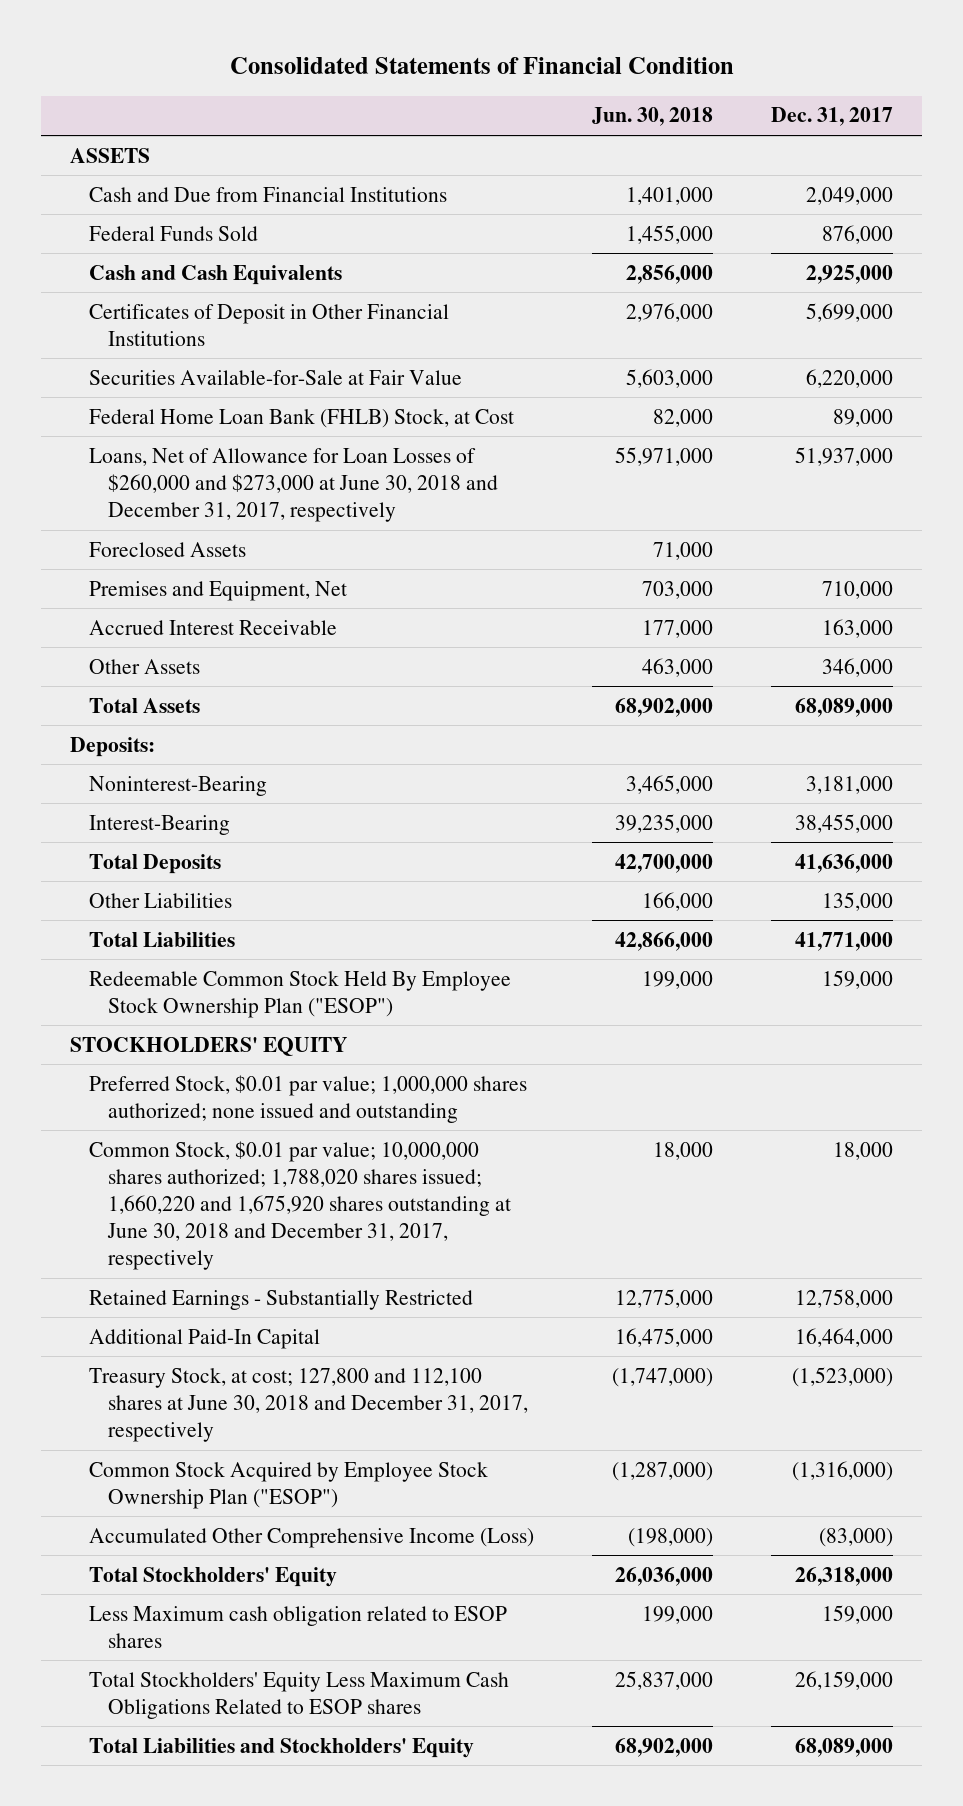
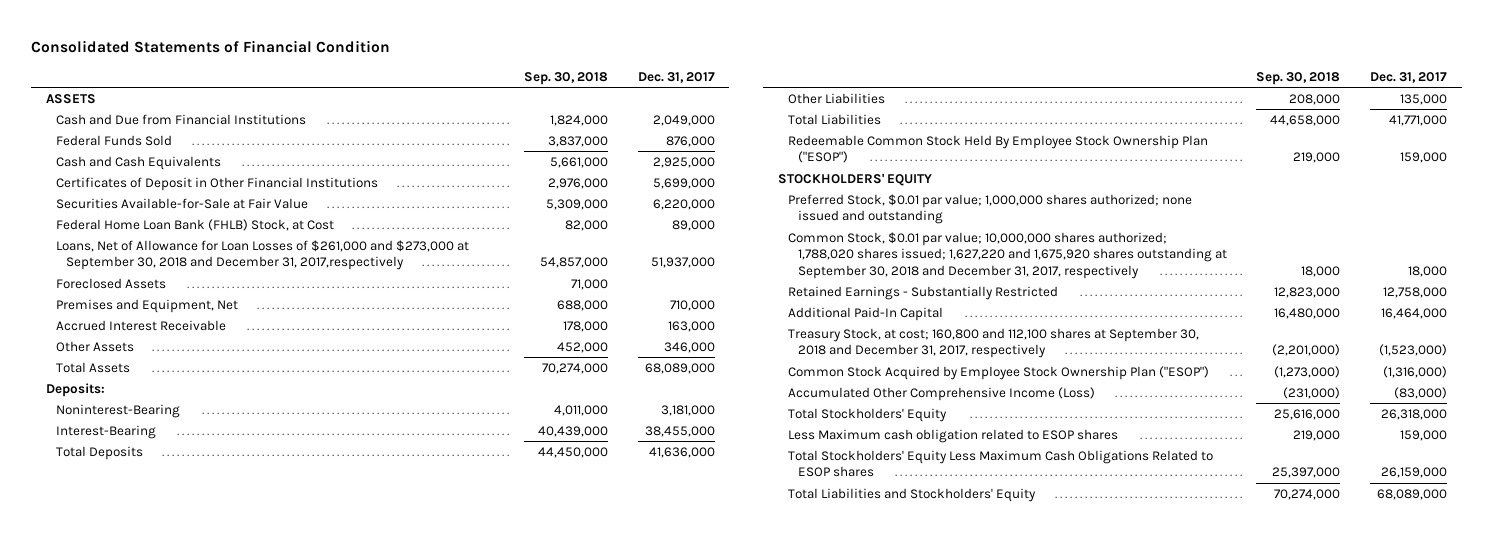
[591,107,713,127] Jun. 30, 2018 -> none
none -> [524,71,609,85] Sep. 30, 2018
[89,447,498,522] Loans, Net of Allowance for Loan Losses of $260,000 and $273,000 at June 30, 2018 and December 31, 2017, respectively -> [55,239,469,271] Loans, Net of Allowance for Loan Losses of $261,000 and $273,000 at September 30, 2018 and December 31, 2017,respectively
[89,1140,511,1270] Common Stock, $0.01 par value; 10,000,000 shares authorized; 1,788,020 shares issued; 1,660,220 and 1,675,920 shares outstanding at June 30, 2018 and December 31, 2017, respectively -> [788,231,1227,279] Common Stock, $0.01 par value; 10,000,000 shares authorized; 1,788,020 shares issued; 1,627,220 and 1,675,920 shares outstanding at September 30, 2018 and December 31, 2017, respectively
[89,1367,528,1442] Treasury Stock, at cost; 127,800 and 112,100 shares at June 30, 2018 and December 31, 2017, respectively -> [788,327,1200,359] Treasury Stock, at cost; 160,800 and 112,100 shares at September 30, 2018 and December 31, 2017, respectively

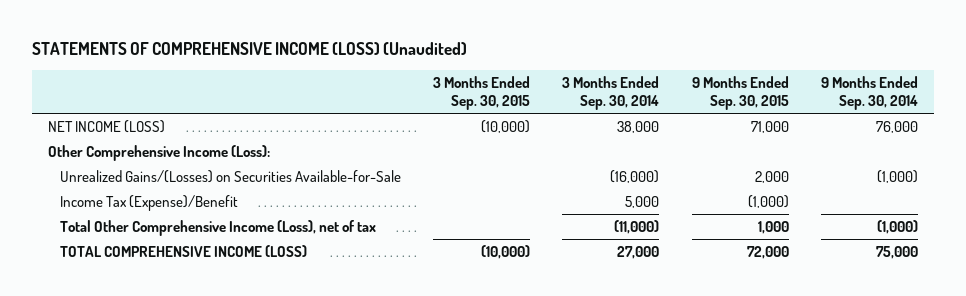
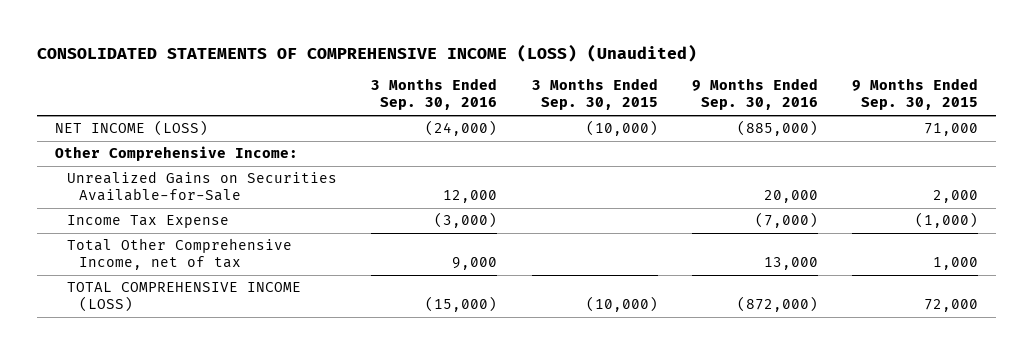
[31,41,467,55] STATEMENTS OF COMPREHENSIVE INCOME (LOSS) (Unaudited) -> [37,44,698,63] CONSOLIDATED STATEMENTS OF COMPREHENSIVE INCOME (LOSS) (Unaudited)
[562,75,660,110] 3 Months Ended Sep. 30, 2014 -> none
[820,75,918,110] 9 Months Ended Sep. 30, 2014 -> none
none -> [371,78,498,111] 3 Months Ended Sep. 30, 2016
none -> [691,78,818,111] 9 Months Ended Sep. 30, 2016
[47,144,270,161] Other Comprehensive Income (Loss): -> [54,146,298,162] Other Comprehensive Income:
[59,169,401,183] Unrealized Gains/(Losses) on Securities Available-for-Sale -> [66,171,337,202] Unrealized Gains on Securities Available-for-Sale
[59,194,238,211] Income Tax (Expense)/Benefit -> [66,215,229,229] Income Tax Expense
[59,219,376,236] Total Other Comprehensive Income (Loss), net of tax -> [66,238,292,271] Total Other Comprehensive Income, net of tax

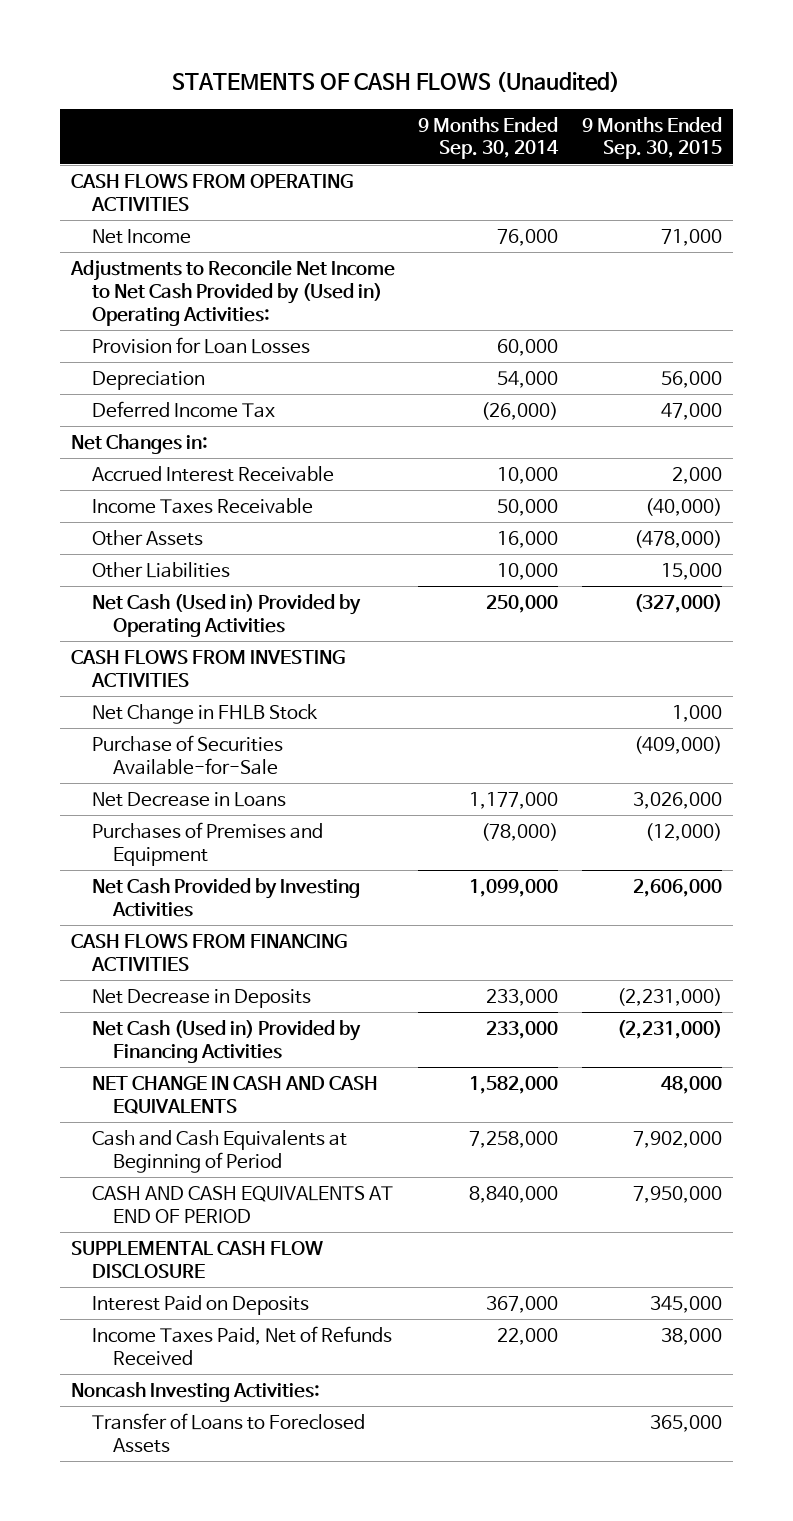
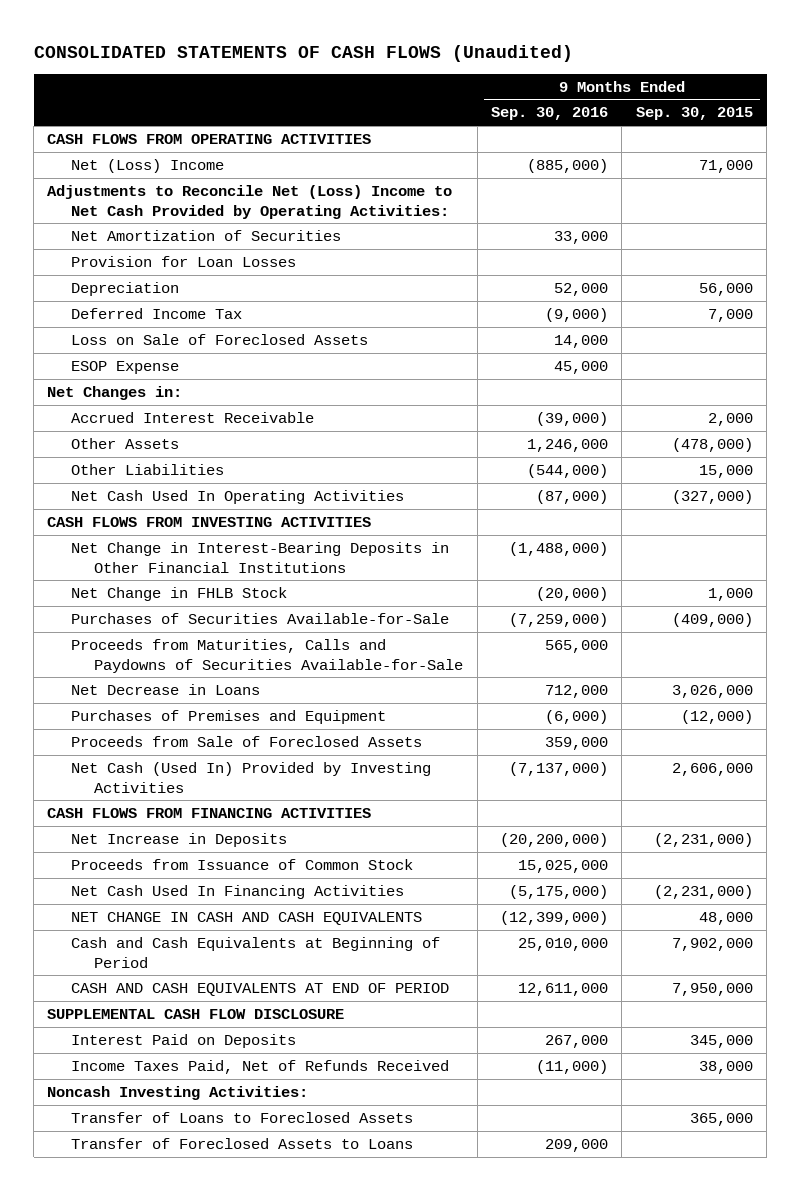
[172,71,621,93] STATEMENTS OF CASH FLOWS (Unaudited) -> [33,45,573,63] CONSOLIDATED STATEMENTS OF CASH FLOWS (Unaudited)
[418,116,560,160] 9 Months Ended Sep. 30, 2014 -> none
none -> [491,107,609,121] Sep. 30, 2016
[91,228,191,244] Net Income -> [70,159,224,174] Net (Loss) Income
[70,259,396,326] Adjustments to Reconcile Net Income to Net Cash Provided by (Used in) Operating Activities: -> [47,185,453,219] Adjustments to Reconcile Net (Loss) Income to Net Cash Provided by Operating Activities:
none -> [70,230,341,242] Net Amortization of Securities
[660,402,722,420] 47,000 -> [707,309,753,323] 7,000
none -> [70,334,368,346] Loss on Sale of Foreclosed Assets
none -> [70,361,179,375] ESOP Expense
[91,497,313,514] Income Taxes Receivable -> none
[91,593,361,637] Net Cash (Used in) Provided by Operating Activities -> [70,490,404,505] Net Cash Used In Operating Activities
none -> [70,542,449,573] Net Change in Interest-Bearing Deposits in Other Financial Institutions
[91,734,283,775] Purchase of Securities Available-for-Sale -> [70,613,449,625] Purchases of Securities Available-for-Sale
none -> [70,639,464,673] Proceeds from Maturities, Calls and Paydowns of Securities Available-for-Sale
none -> [70,736,422,748] Proceeds from Sale of Foreclosed Assets
[91,877,360,917] Net Cash Provided by Investing Activities -> [70,762,431,793] Net Cash (Used In) Provided by Investing Activities
[91,988,311,1008] Net Decrease in Deposits -> [70,833,287,848] Net Increase in Deposits
none -> [70,859,413,871] Proceeds from Issuance of Common Stock
[91,1019,361,1063] Net Cash (Used in) Provided by Financing Activities -> [70,885,404,900] Net Cash Used In Financing Activities
none -> [70,1138,413,1150] Transfer of Foreclosed Assets to Loans

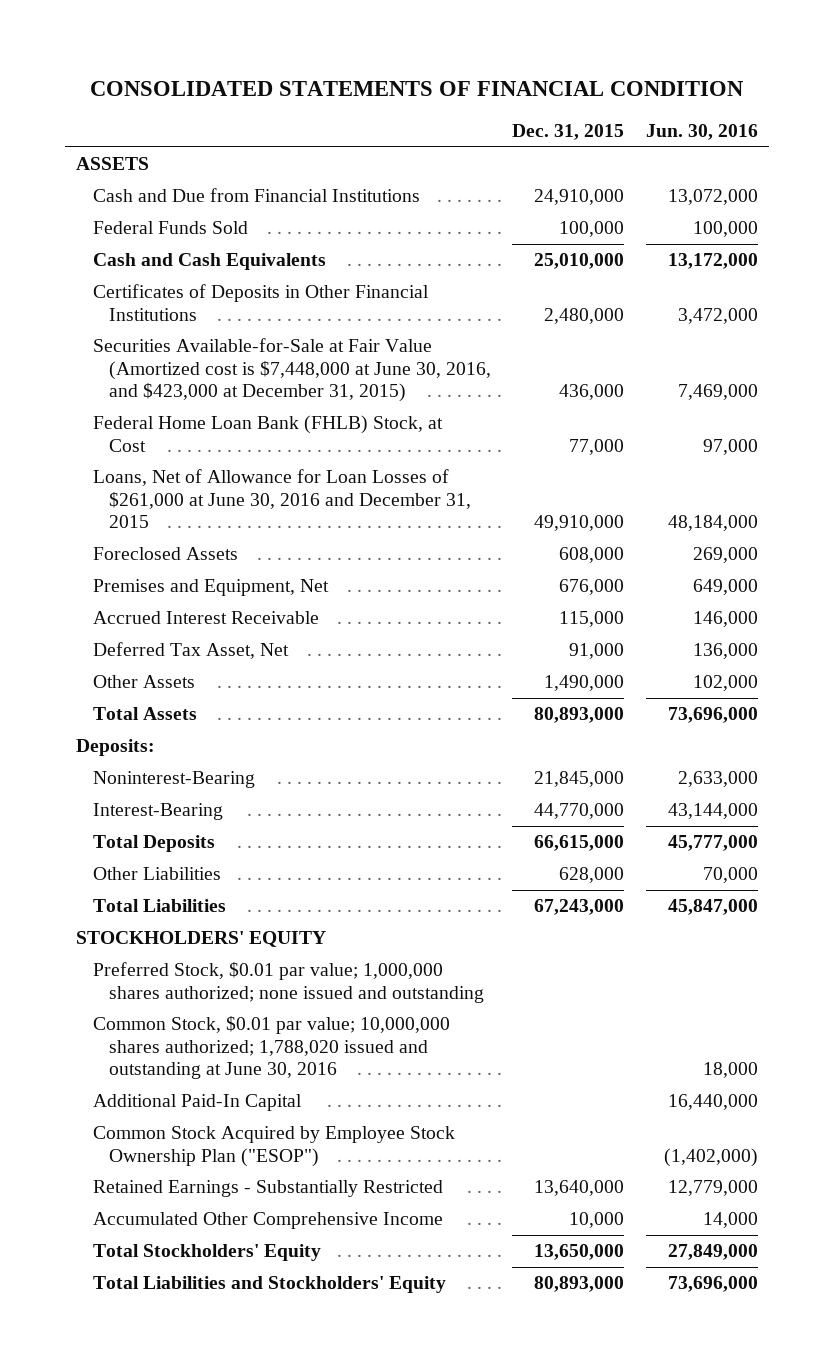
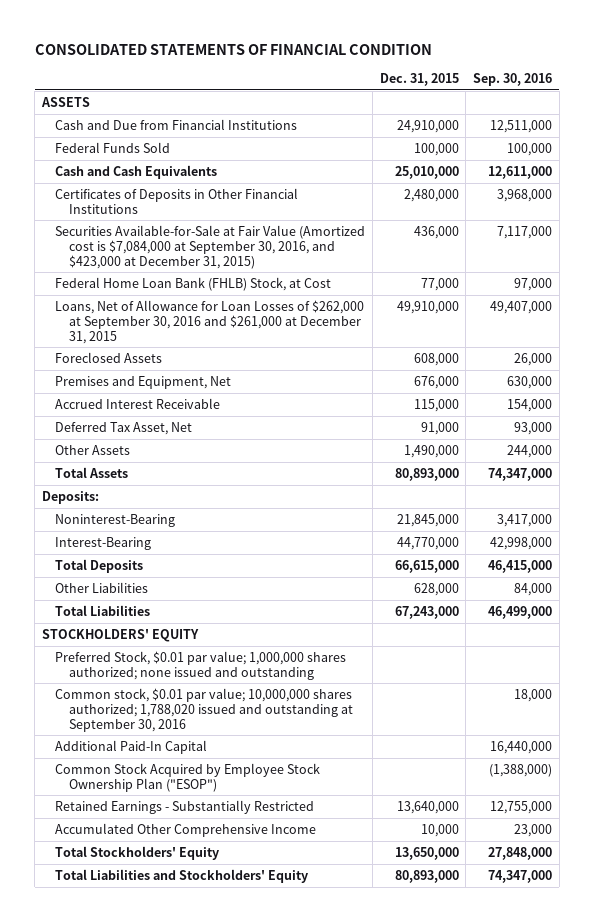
[645,124,758,141] Jun. 30, 2016 -> none
none -> [473,73,553,87] Sep. 30, 2016
[92,338,492,403] Securities Available-for-Sale at Fair Value (Amortized cost is $7,448,000 at June 30, 2016, and $423,000 at December 31, 2015) -> [55,224,366,269] Securities Available-for-Sale at Fair Value (Amortized cost is $7,084,000 at September 30, 2016, and $423,000 at December 31, 2015)
[92,469,472,529] Loans, Net of Allowance for Loan Losses of $261,000 at June 30, 2016 and December 31, 2015 -> [55,299,365,344] Loans, Net of Allowance for Loan Losses of $262,000 at September 30, 2016 and $261,000 at December 31, 2015
[92,1016,450,1080] Common Stock, $0.01 par value; 10,000,000 shares authorized; 1,788,020 issued and outstanding at June 30, 2016 -> [55,687,353,732] Common stock, $0.01 par value; 10,000,000 shares authorized; 1,788,020 issued and outstanding at September 30, 2016

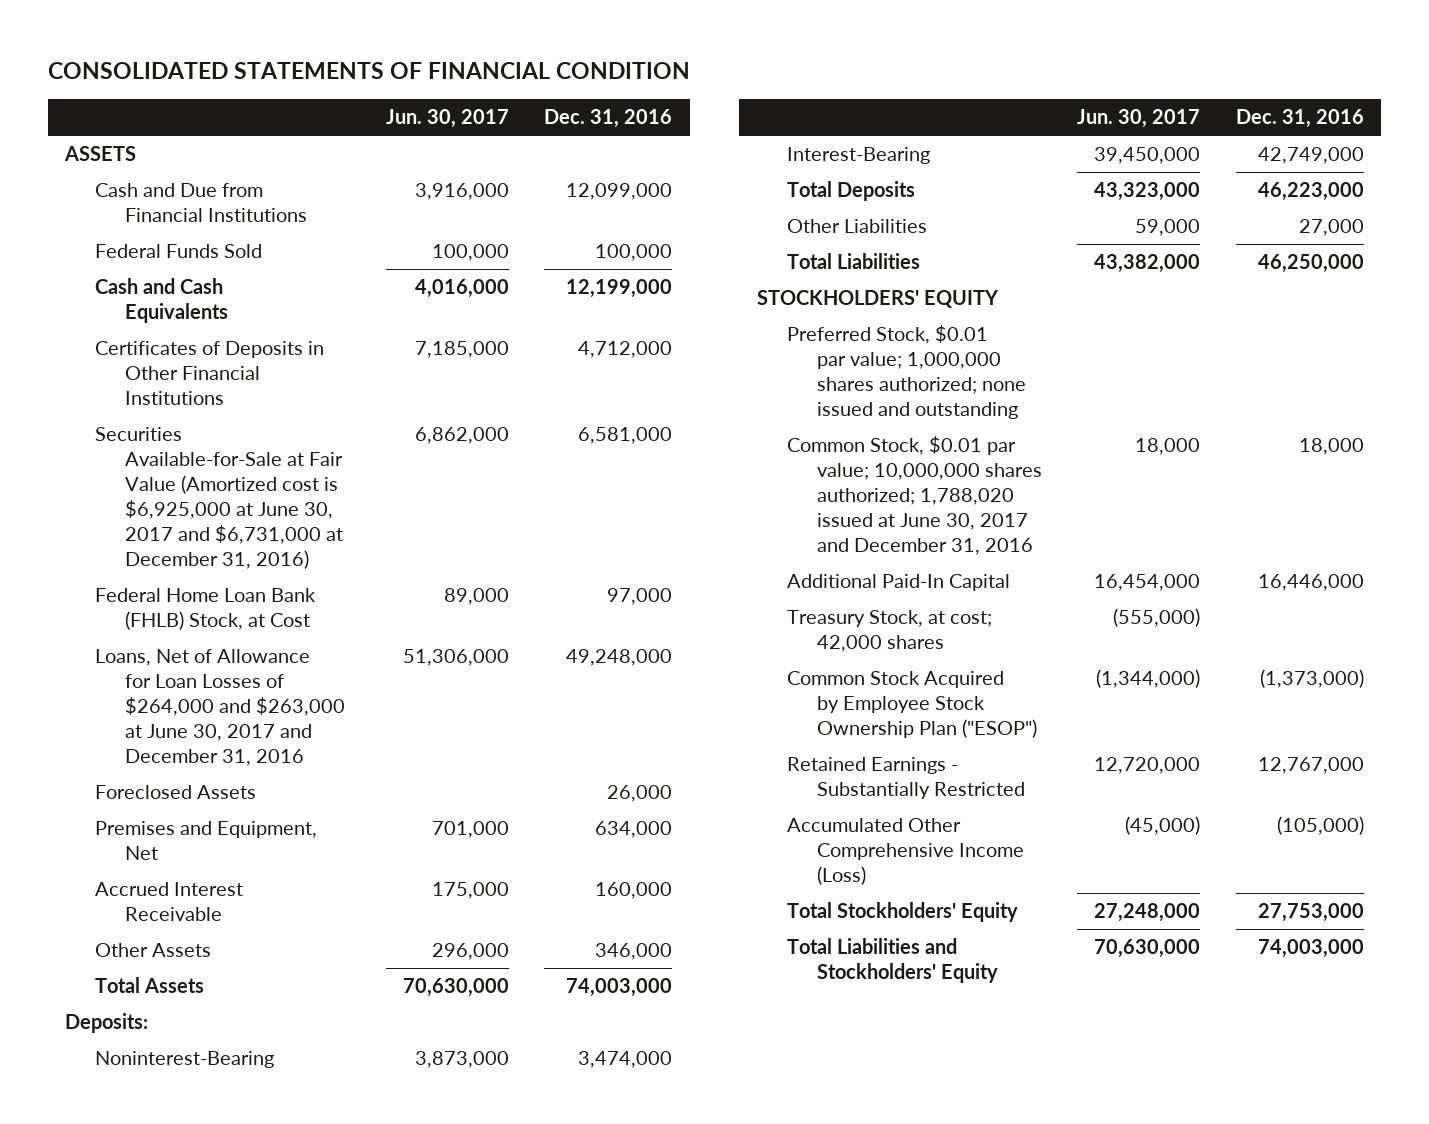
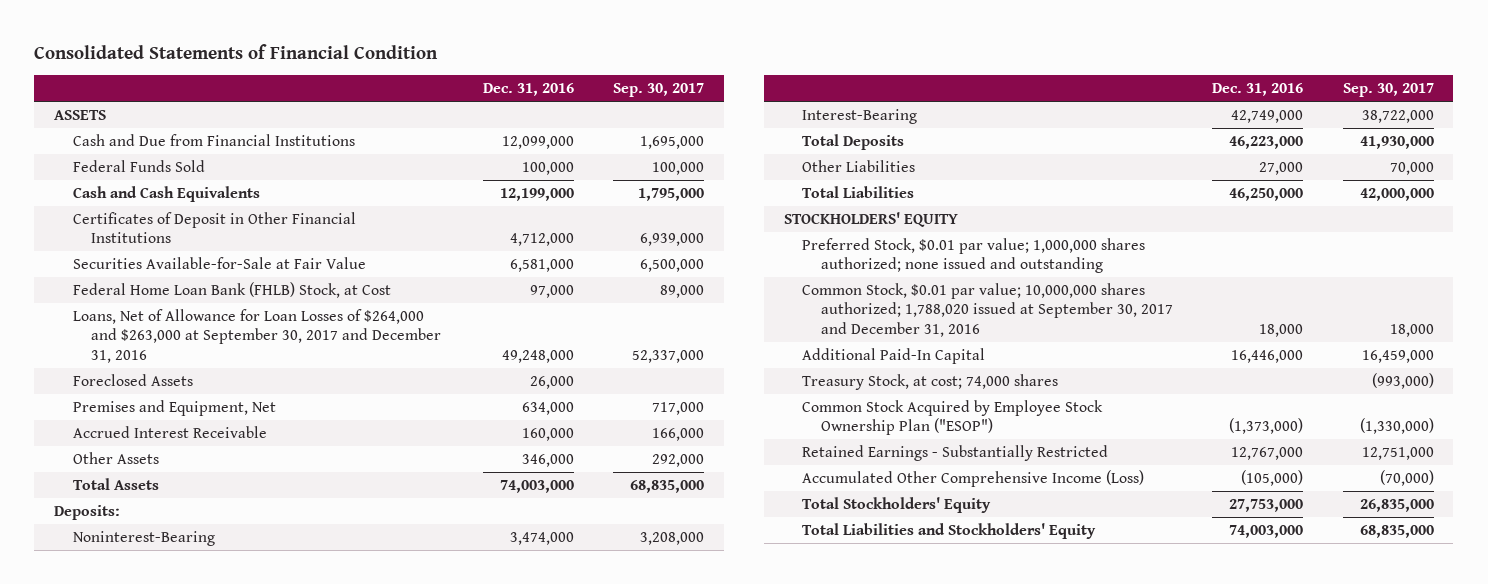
[47,61,690,79] CONSOLIDATED STATEMENTS OF FINANCIAL CONDITION -> [34,44,439,60] Consolidated Statements of Financial Condition
[385,108,509,128] Jun. 30, 2017 -> none
none -> [613,83,705,98] Sep. 30, 2017
[95,341,325,406] Certificates of Deposits in Other Financial Institutions -> [72,211,356,244] Certificates of Deposit in Other Financial Institutions
[95,427,344,570] Securities Available-for-Sale at Fair Value (Amortized cost is $6,925,000 at June 30, 2017 and $6,731,000 at December 31, 2016) -> [72,256,366,269] Securities Available-for-Sale at Fair Value
[95,649,346,767] Loans, Net of Allowance for Loan Losses of $264,000 and $263,000 at June 30, 2017 and December 31, 2016 -> [72,308,442,363] Loans, Net of Allowance for Loan Losses of $264,000 and $263,000 at September 30, 2017 and December 31, 2016
[787,436,1043,556] Common Stock, $0.01 par value; 10,000,000 shares authorized; 1,788,020 issued at June 30, 2017 and December 31, 2016 -> [802,282,1174,337] Common Stock, $0.01 par value; 10,000,000 shares authorized; 1,788,020 issued at September 30, 2017 and December 31, 2016
[787,610,993,653] Treasury Stock, at cost; 42,000 shares -> [802,373,1059,390] Treasury Stock, at cost; 74,000 shares

